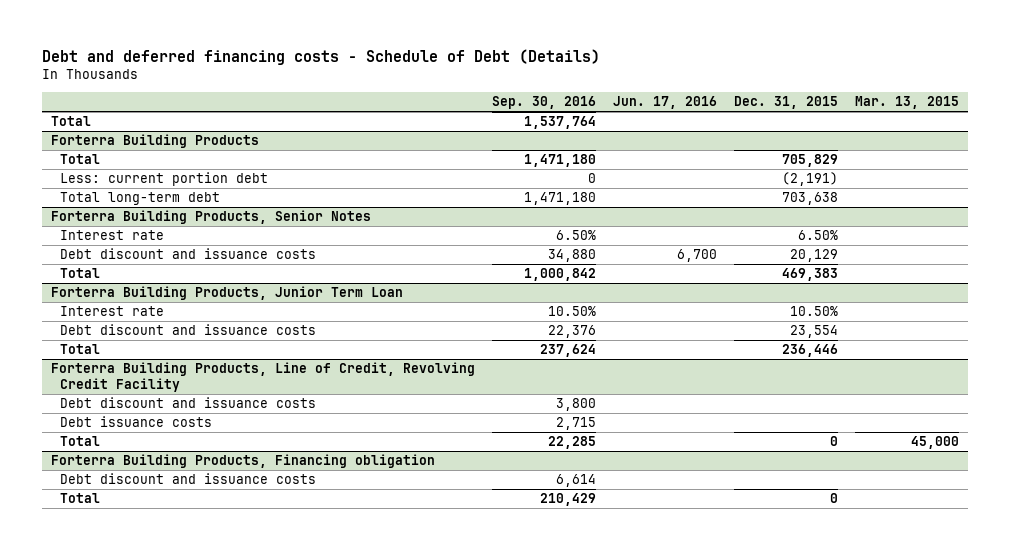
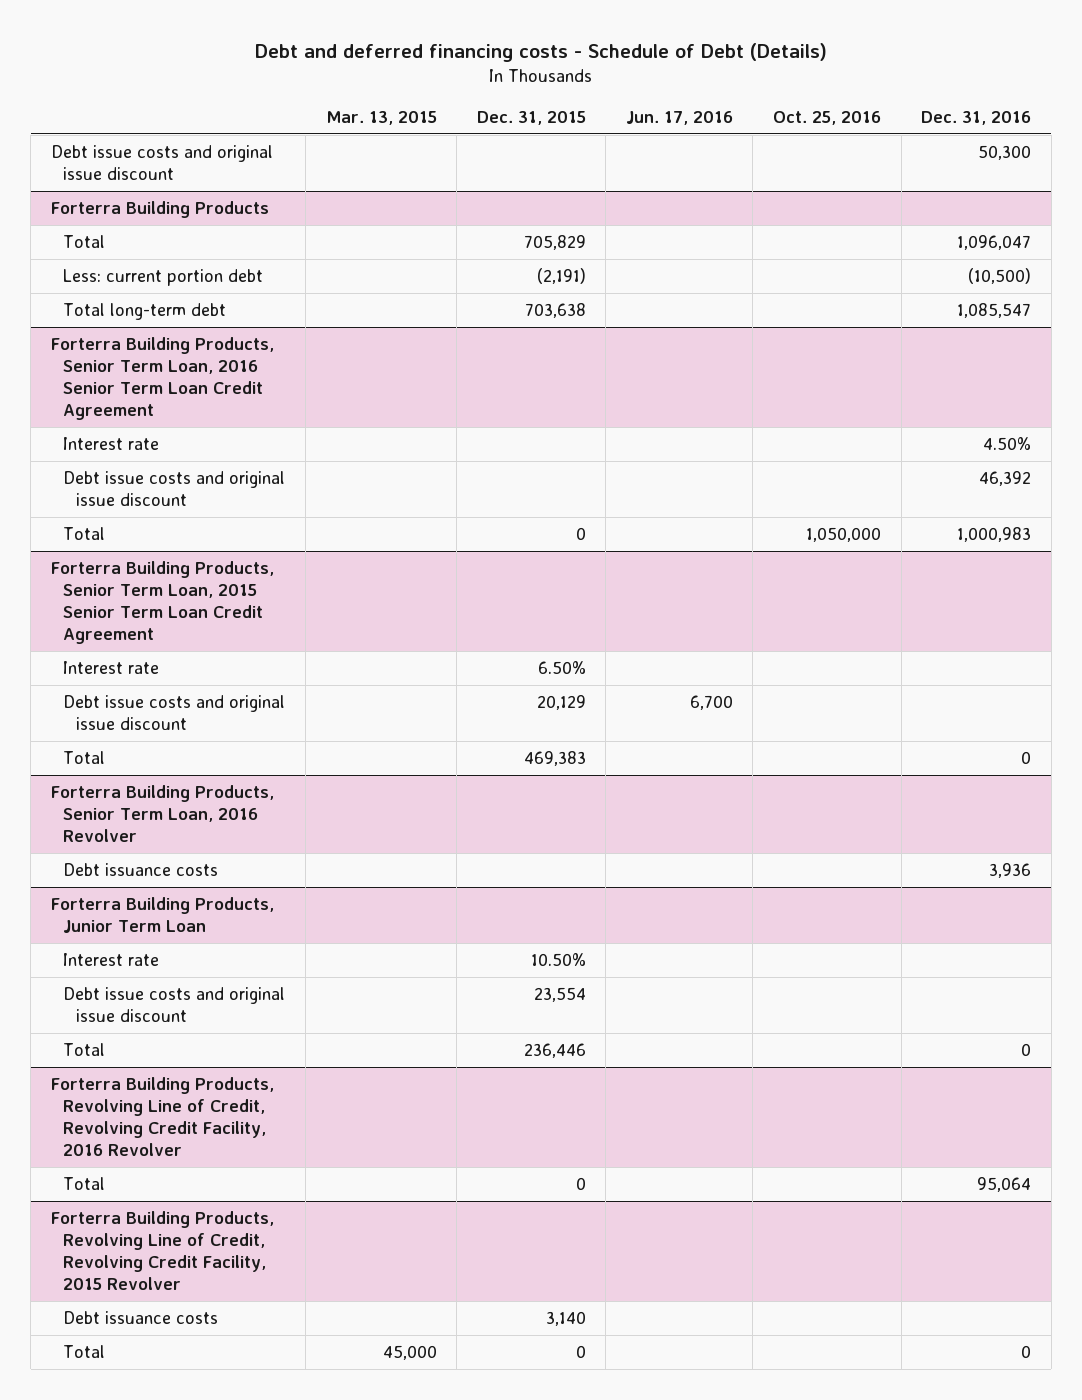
[491,96,596,110] Sep. 30, 2016 -> none
none -> [773,110,882,125] Oct. 25, 2016
none -> [921,110,1032,125] Dec. 31, 2016
[50,116,91,127] Total -> none
none -> [50,144,273,180] Debt issue costs and original issue discount
[50,210,371,225] Forterra Building Products, Senior Notes -> none
none -> [50,336,274,421] Forterra Building Products, Senior Term Loan, 2016 Senior Term Loan Credit Agreement
none -> [63,436,160,450] Interest rate
none -> [63,470,286,506] Debt issue costs and original issue discount
none -> [63,526,106,540] Total
none -> [50,560,274,645] Forterra Building Products, Senior Term Loan, 2015 Senior Term Loan Credit Agreement
[59,248,316,260] Debt discount and issuance costs -> [63,694,286,730] Debt issue costs and original issue discount
none -> [50,784,274,843] Forterra Building Products, Senior Term Loan, 2016 Revolver
none -> [63,862,219,876] Debt issuance costs
[59,324,316,336] Debt discount and issuance costs -> [63,986,286,1022] Debt issue costs and original issue discount
[59,397,316,409] Debt discount and issuance costs -> none
[59,416,212,428] Debt issuance costs -> none
[59,436,100,447] Total -> none
[50,454,435,469] Forterra Building Products, Financing obligation -> none
[59,473,316,485] Debt discount and issuance costs -> none
[50,362,475,393] Forterra Building Products, Line of Credit, Revolving Credit Facility -> [50,1076,274,1157] Forterra Building Products, Revolving Line of Credit, Revolving Credit Facility, 2016 Revolver
none -> [50,1210,274,1291] Forterra Building Products, Revolving Line of Credit, Revolving Credit Facility, 2015 Revolver
none -> [63,1310,219,1324] Debt issuance costs
none -> [63,1344,106,1358] Total

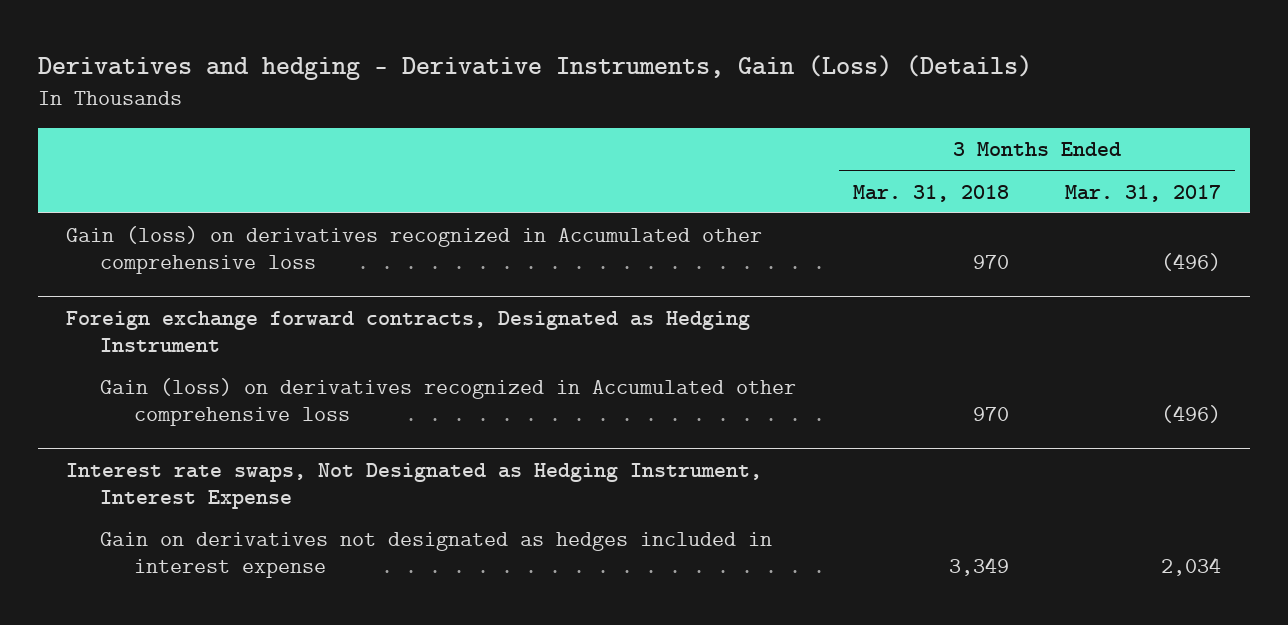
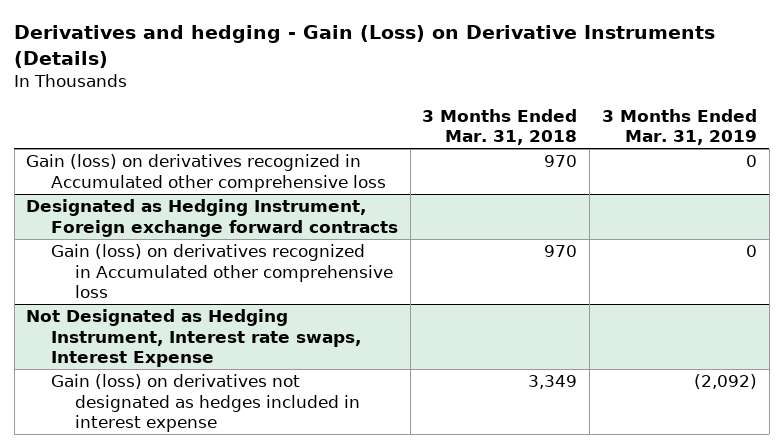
[38,55,1033,81] Derivatives and hedging - Derivative Instruments, Gain (Loss) (Details) -> [14,25,716,68] Derivatives and hedging - Gain (Loss) on Derivative Instruments (Details)
[1065,184,1222,202] Mar. 31, 2017 -> none
none -> [601,108,757,146] 3 Months Ended Mar. 31, 2019
[66,310,751,352] Foreign exchange forward contracts, Designated as Hedging Instrument -> [26,199,398,237] Designated as Hedging Instrument, Foreign exchange forward contracts
[66,462,763,509] Interest rate swaps, Not Designated as Hedging Instrument, Interest Expense -> [26,309,361,368] Not Designated as Hedging Instrument, Interest rate swaps, Interest Expense
[100,532,773,579] Gain on derivatives not designated as hedges included in interest expense -> [50,374,361,433] Gain (loss) on derivatives not designated as hedges included in interest expense

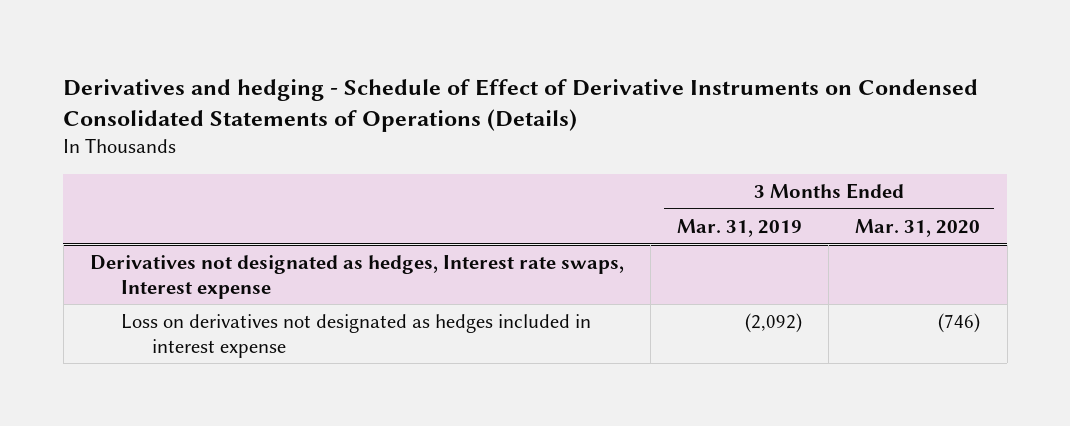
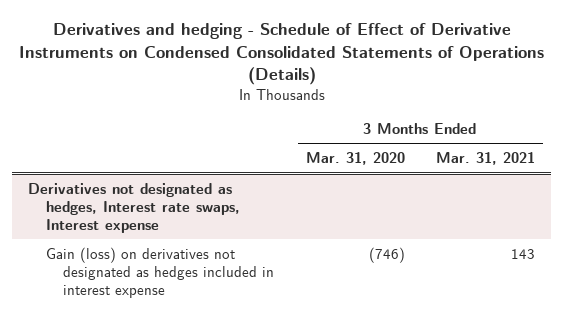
[677,218,803,237] Mar. 31, 2019 -> none
none -> [436,152,536,166] Mar. 31, 2021
[121,314,592,358] Loss on derivatives not designated as hedges included in interest expense -> [45,246,275,298] Gain (loss) on derivatives not designated as hedges included in interest expense

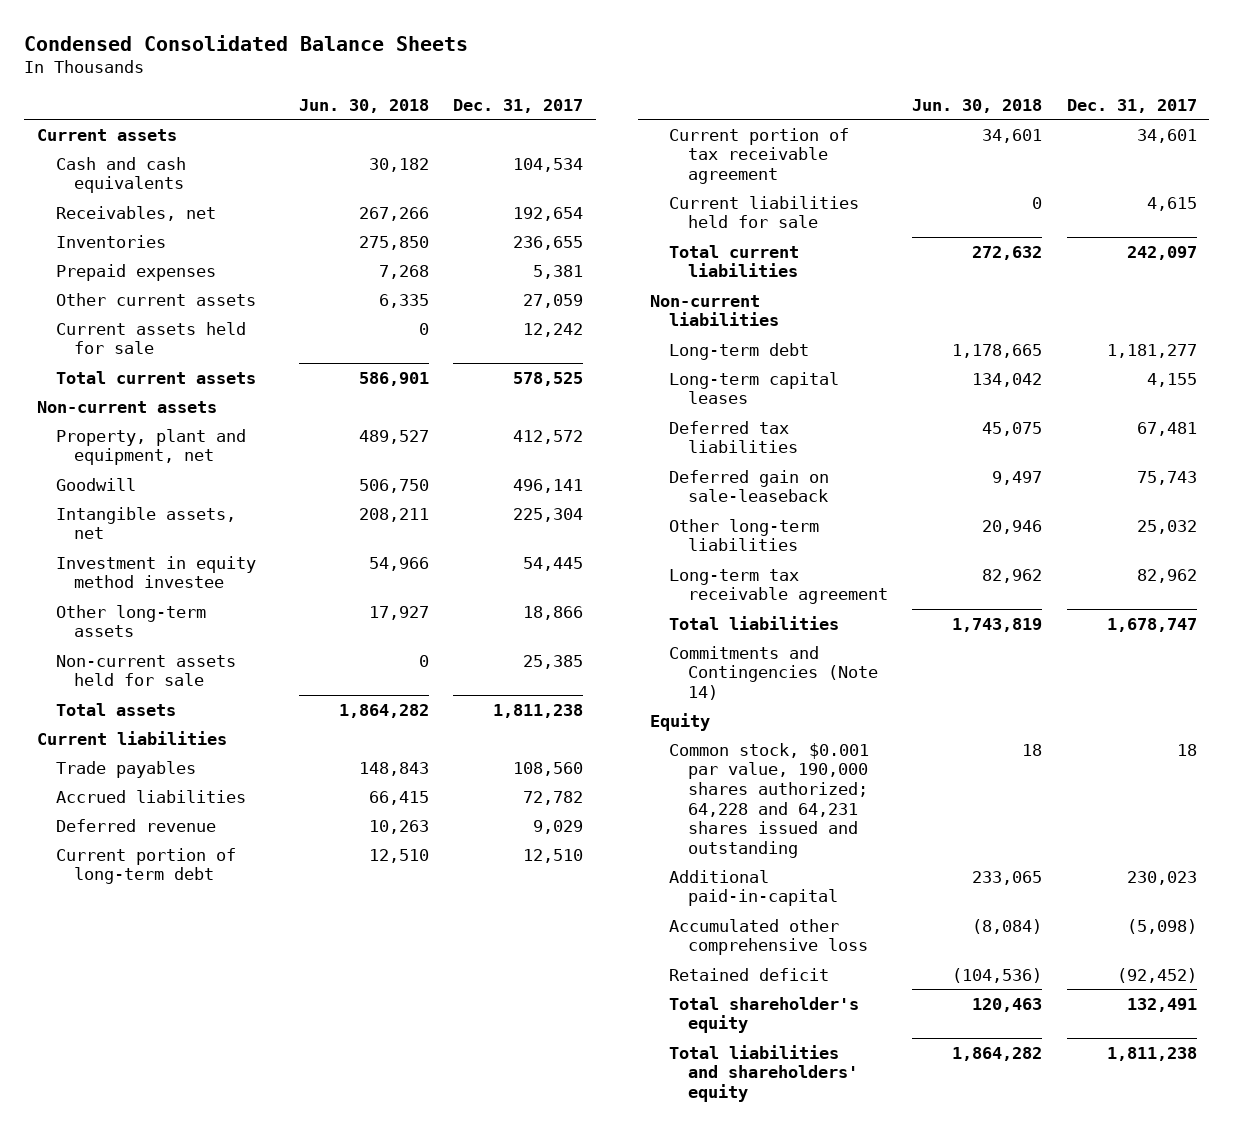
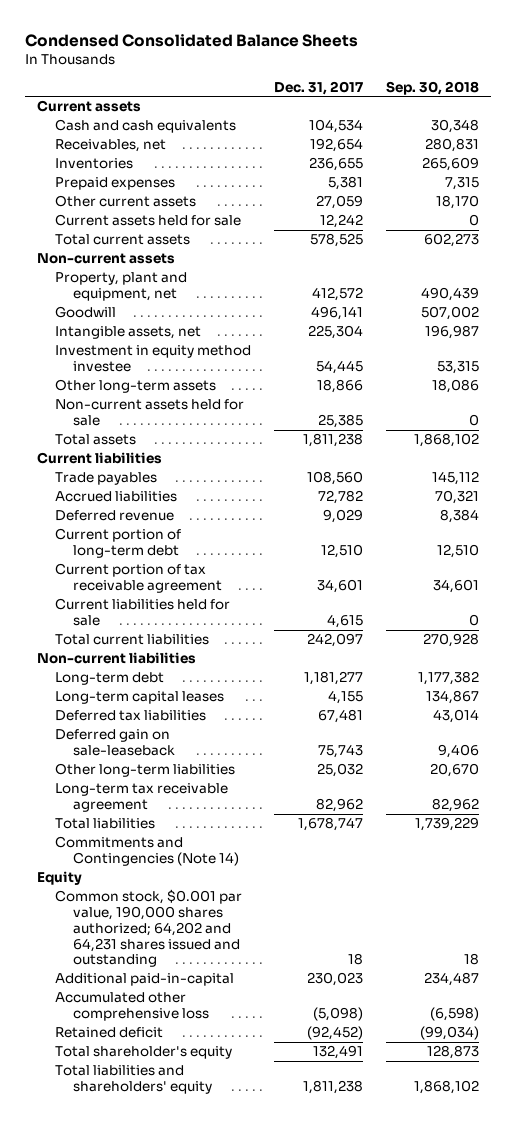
[298,98,429,113] Jun. 30, 2018 -> none
none -> [386,80,480,95] Sep. 30, 2018
[668,742,869,858] Common stock, $0.001 par value, 190,000 shares authorized; 64,228 and 64,231 shares issued and outstanding -> [54,889,242,968] Common stock, $0.001 par value, 190,000 shares authorized; 64,202 and 64,231 shares issued and outstanding

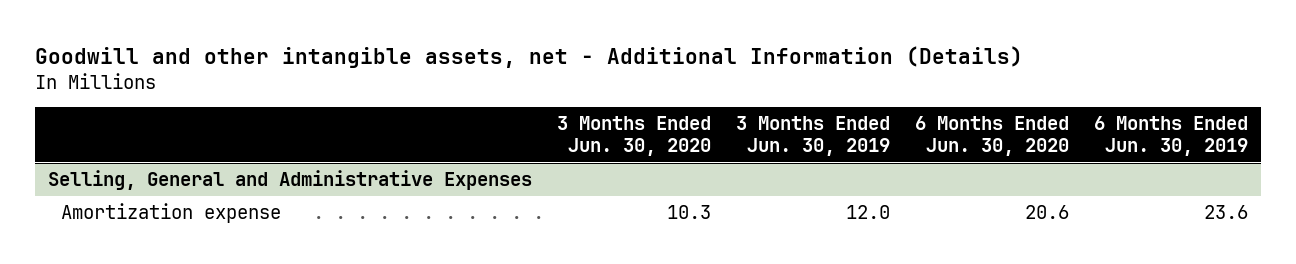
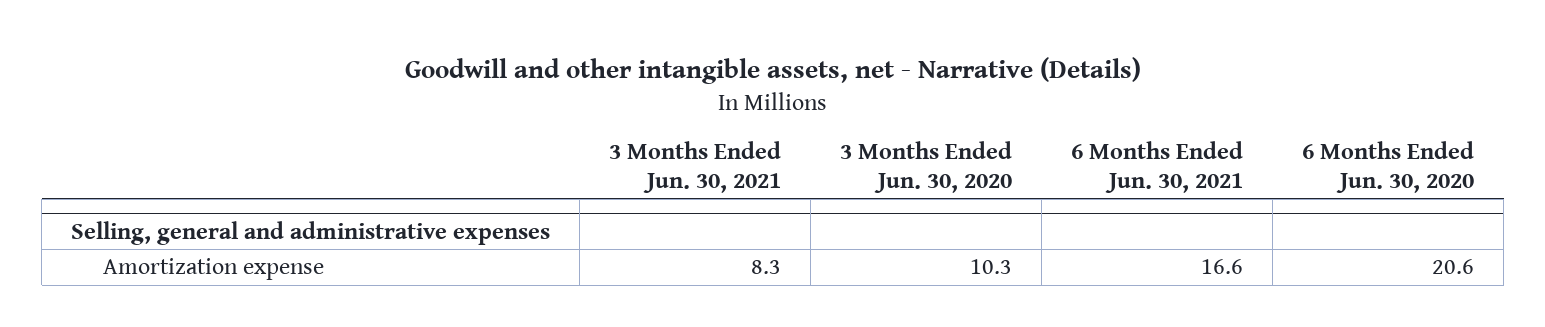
[35,45,1024,68] Goodwill and other intangible assets, net - Additional Information (Details) -> [404,57,1141,85] Goodwill and other intangible assets, net - Narrative (Details)
[735,116,890,157] 3 Months Ended Jun. 30, 2019 -> none
[1094,116,1249,157] 6 Months Ended Jun. 30, 2019 -> none
none -> [609,141,782,193] 3 Months Ended Jun. 30, 2021
none -> [1071,141,1244,193] 6 Months Ended Jun. 30, 2021
[47,169,532,190] Selling, General and Administrative Expenses -> [71,220,551,245] Selling, general and administrative expenses

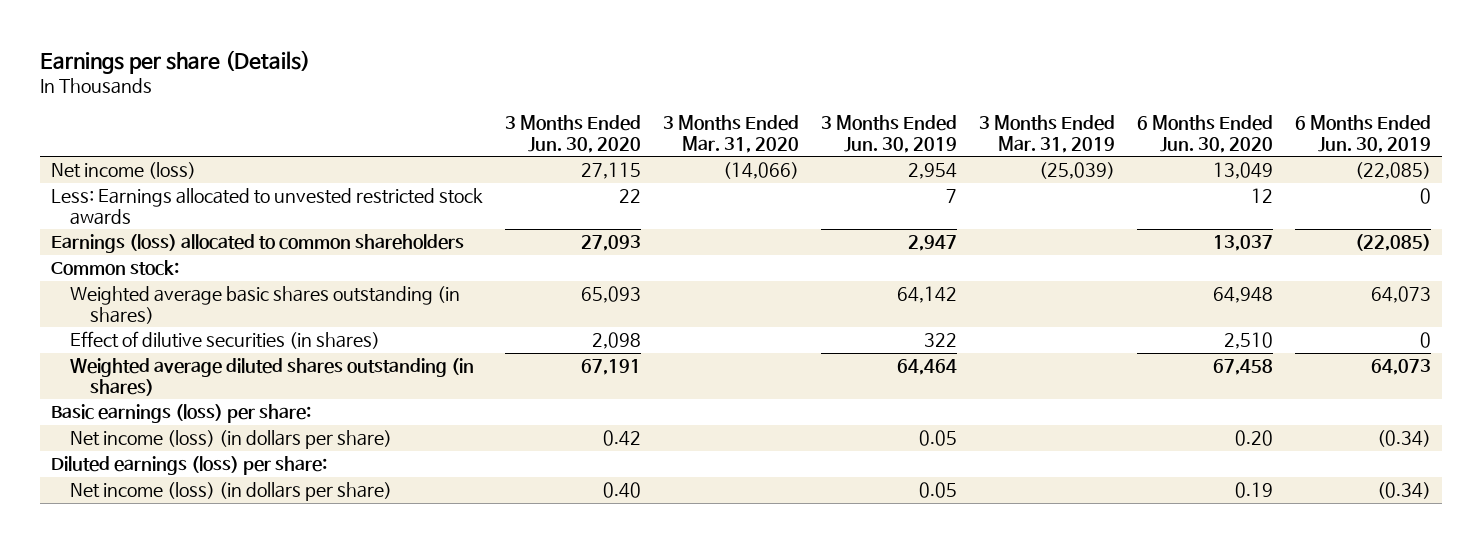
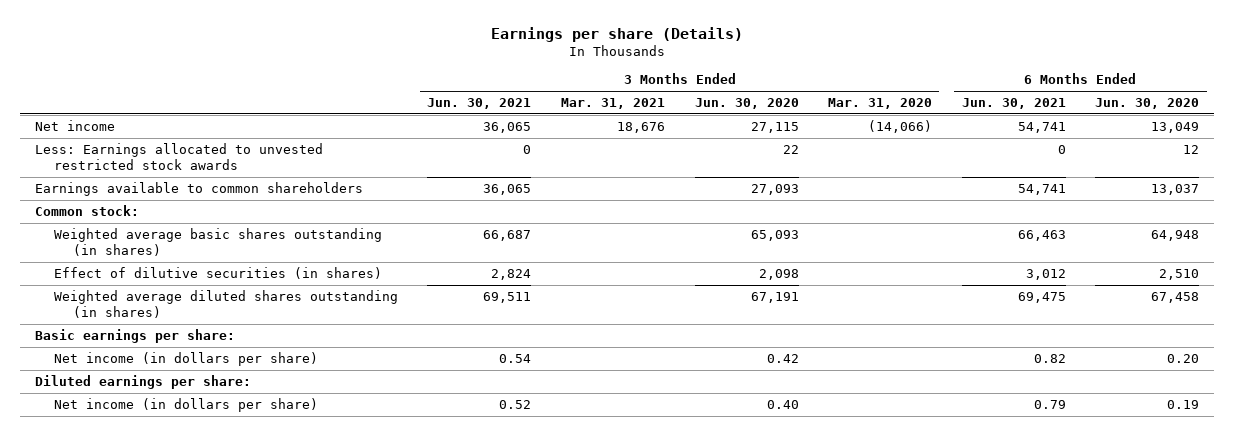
[820,115,957,154] 3 Months Ended Jun. 30, 2019 -> none
[978,115,1115,154] 3 Months Ended Mar. 31, 2019 -> none
[1294,115,1431,154] 6 Months Ended Jun. 30, 2019 -> none
none -> [427,98,532,110] Jun. 30, 2021
none -> [561,98,666,110] Mar. 31, 2021
none -> [961,98,1066,110] Jun. 30, 2021
[50,162,196,180] Net income (loss) -> [34,119,115,131] Net income
[50,234,464,254] Earnings (loss) allocated to common shareholders -> [34,181,363,196] Earnings available to common shareholders
[50,404,311,424] Basic earnings (loss) per share: -> [34,328,235,343] Basic earnings per share:
[70,430,393,450] Net income (loss) (in dollars per share) -> [53,351,318,366] Net income (in dollars per share)
[50,456,327,476] Diluted earnings (loss) per share: -> [34,374,251,389] Diluted earnings per share:
[70,482,393,502] Net income (loss) (in dollars per share) -> [53,397,318,412] Net income (in dollars per share)

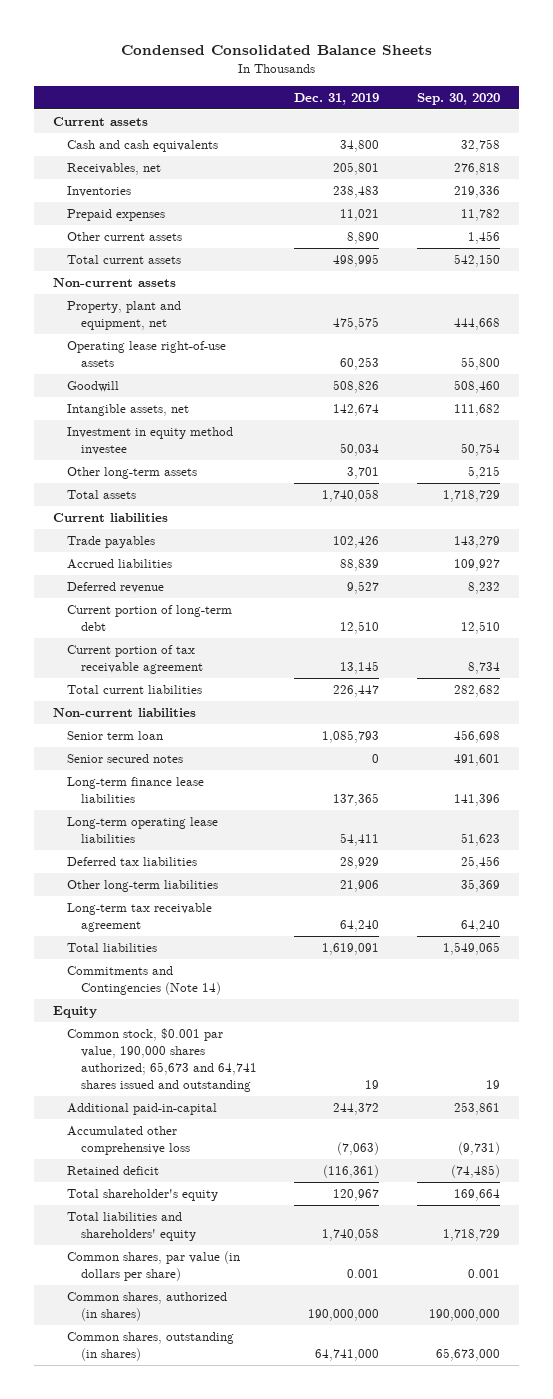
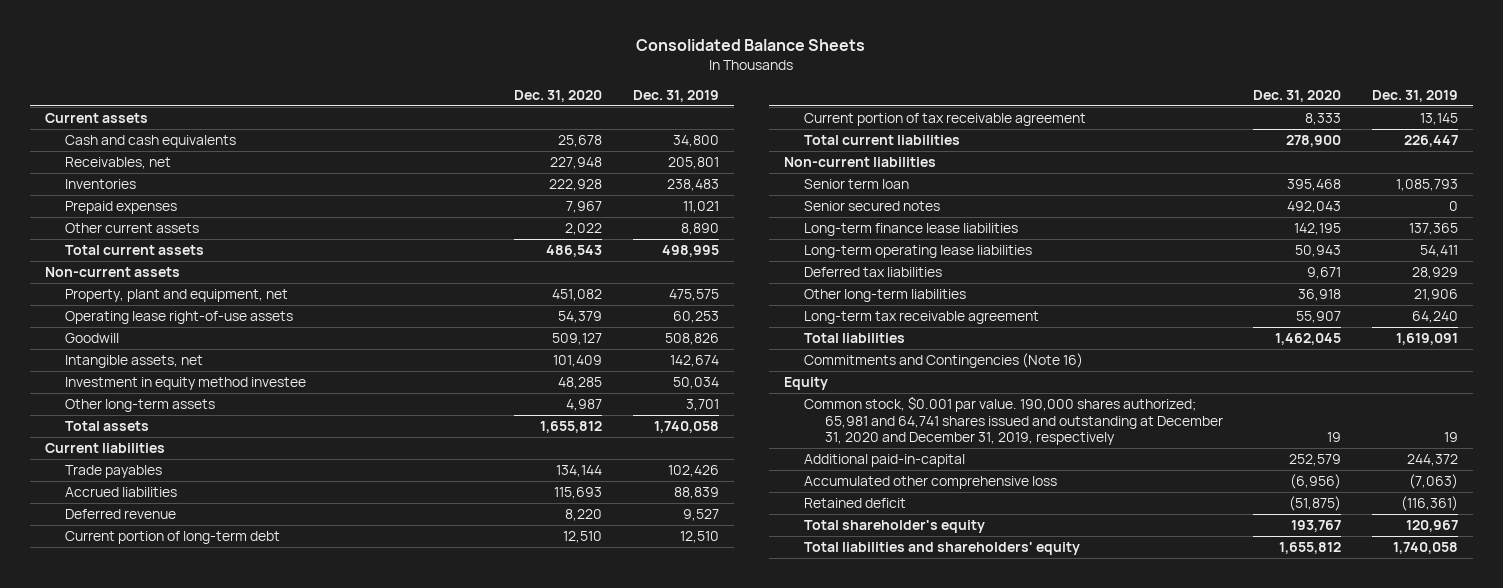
[120,44,432,55] Condensed Consolidated Balance Sheets -> [636,39,866,52] Consolidated Balance Sheets
[416,92,500,105] Sep. 30, 2020 -> none
none -> [514,89,603,102] Dec. 31, 2020
[66,966,221,995] Commitments and Contingencies (Note 14) -> [804,353,1084,369] Commitments and Contingencies (Note 16)
[66,1028,257,1092] Common stock, $0.001 par value, 190,000 shares authorized; 65,673 and 64,741 shares issued and outstanding -> [804,396,1223,446] Common stock, $0.001 par value. 190,000 shares authorized; 65,981 and 64,741 shares issued and outstanding at December 31, 2020 and December 31, 2019, respectively
[66,1251,240,1281] Common shares, par value (in dollars per share) -> none
[66,1292,227,1321] Common shares, authorized (in shares) -> none
[66,1332,234,1361] Common shares, outstanding (in shares) -> none

